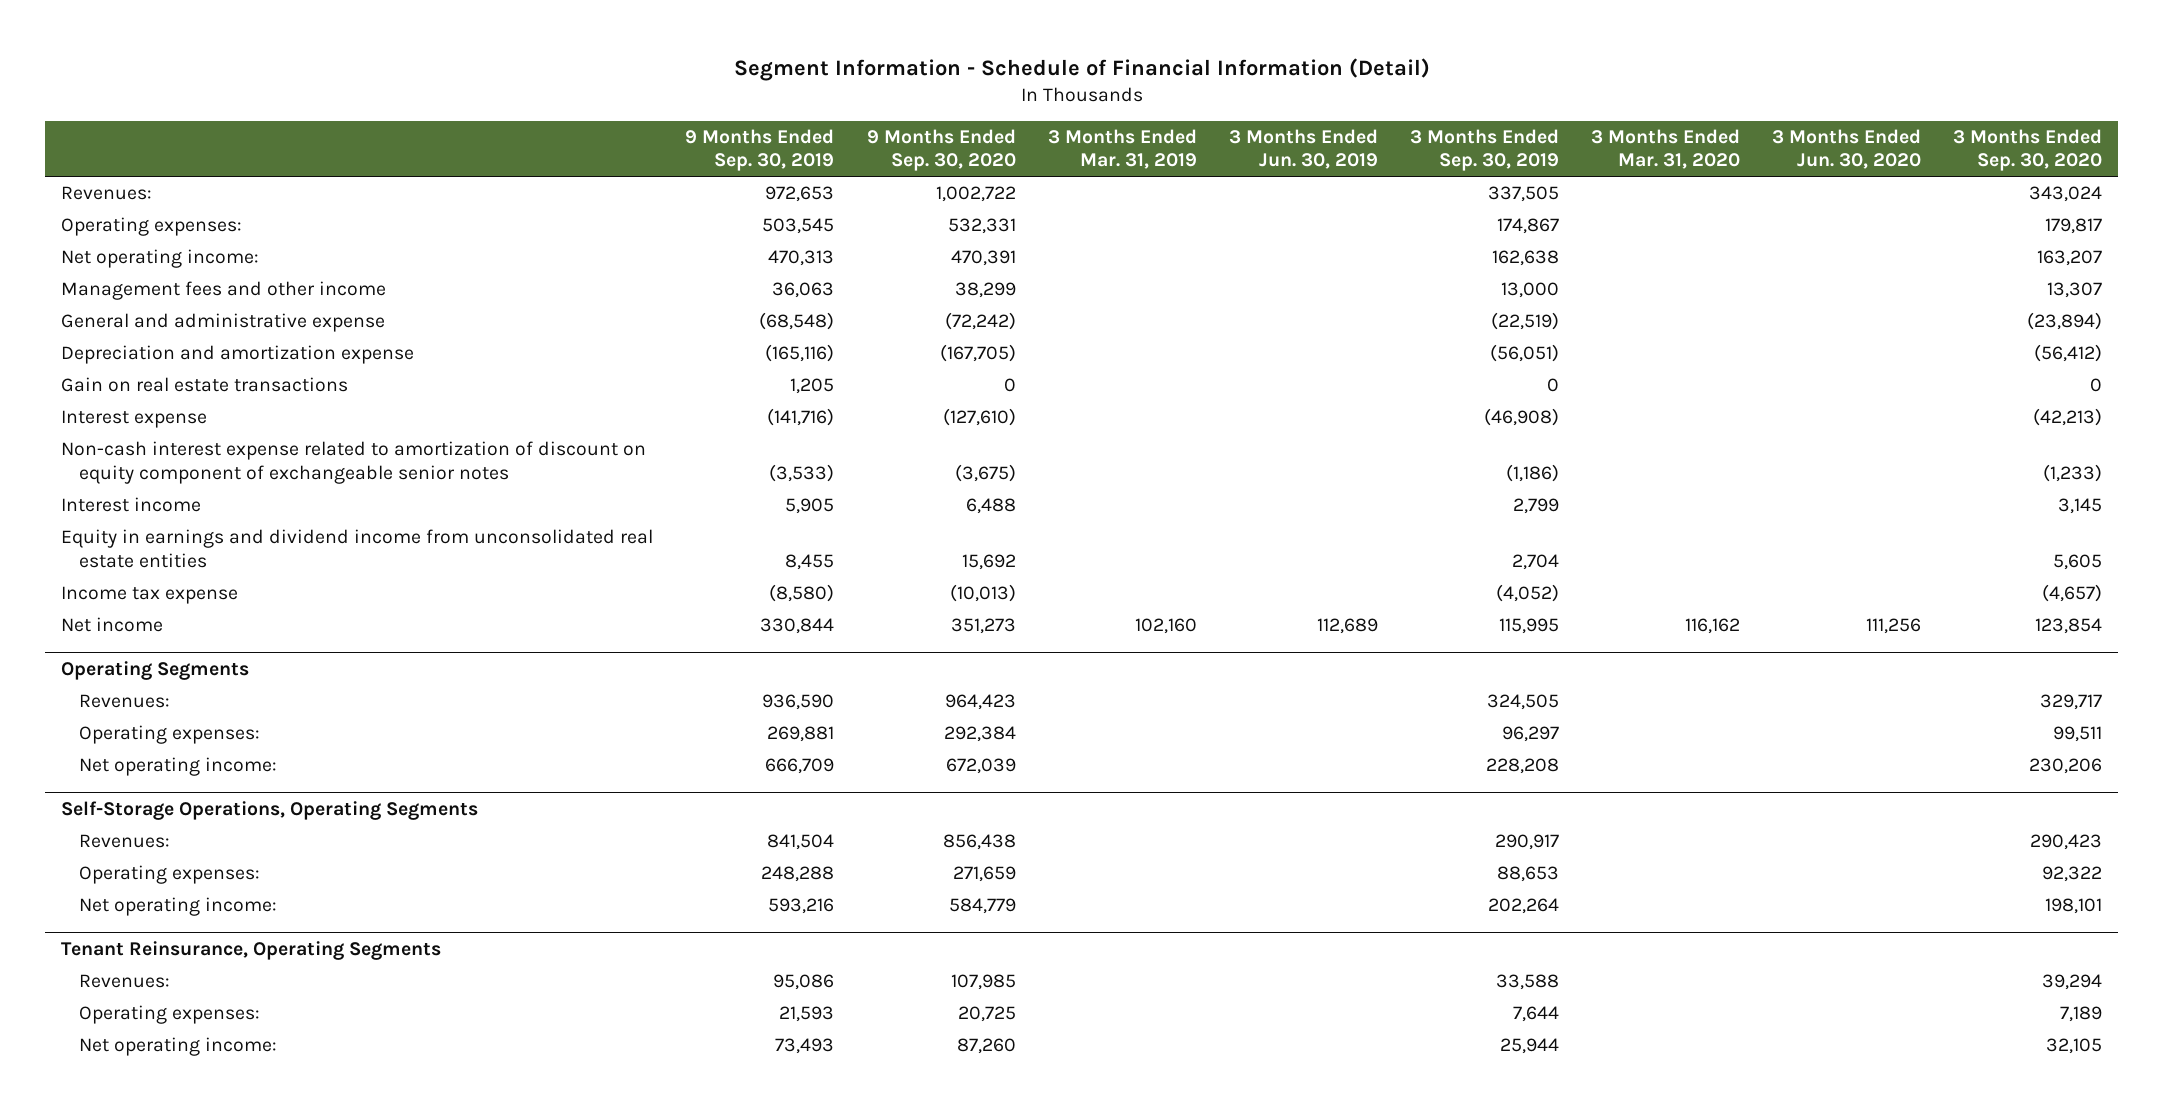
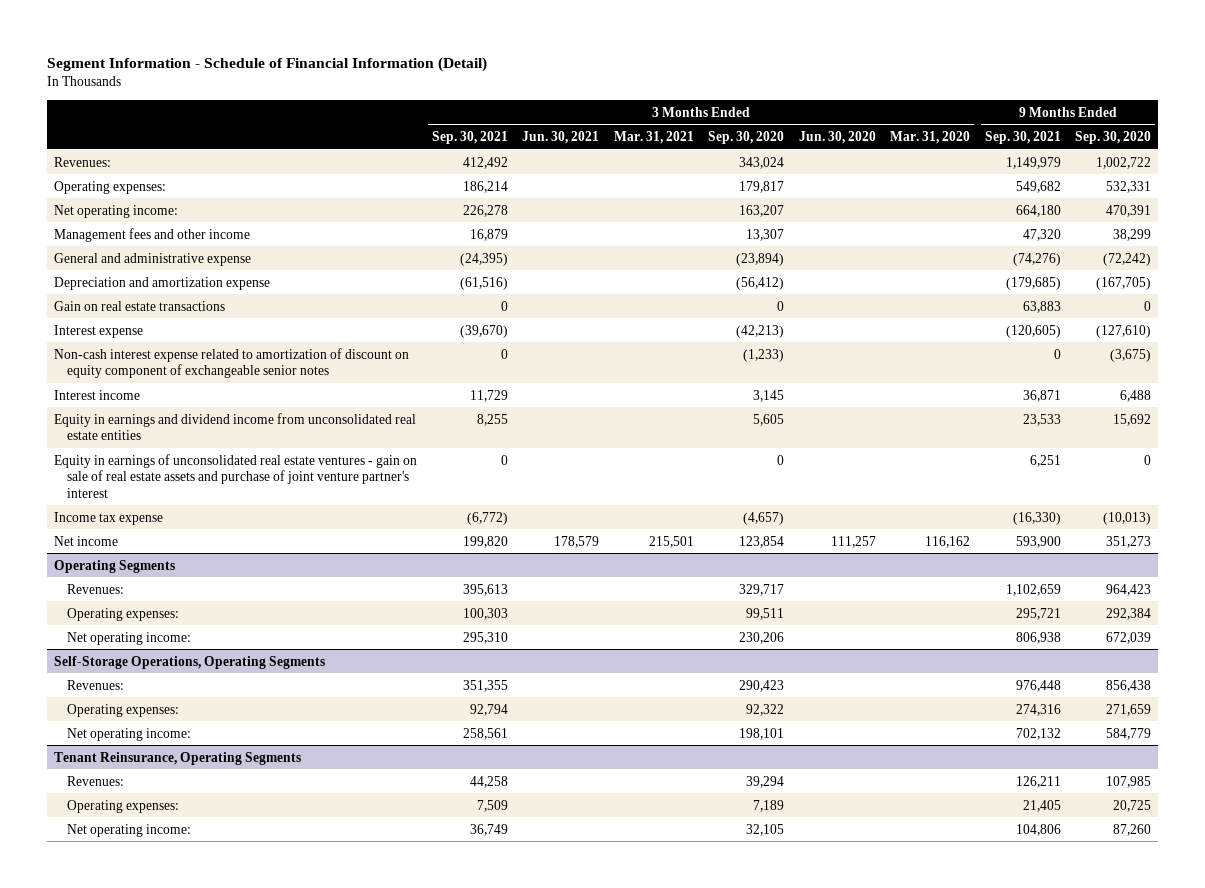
[685,128,835,172] 9 Months Ended Sep. 30, 2019 -> none
[1047,128,1197,170] 3 Months Ended Mar. 31, 2019 -> none
[1228,128,1378,170] 3 Months Ended Jun. 30, 2019 -> none
[1409,128,1559,172] 3 Months Ended Sep. 30, 2019 -> none
none -> [431,130,508,144] Sep. 30, 2021
none -> [522,130,600,144] Jun. 30, 2021
none -> [613,130,694,144] Mar. 31, 2021
none -> [984,130,1061,144] Sep. 30, 2021
none -> [54,453,418,498] Equity in earnings of unconsolidated real estate ventures - gain on sale of real estate assets and purchase of joint venture partner's interest
[1866,617,1922,634] 111,256 -> [830,535,876,548] 111,257

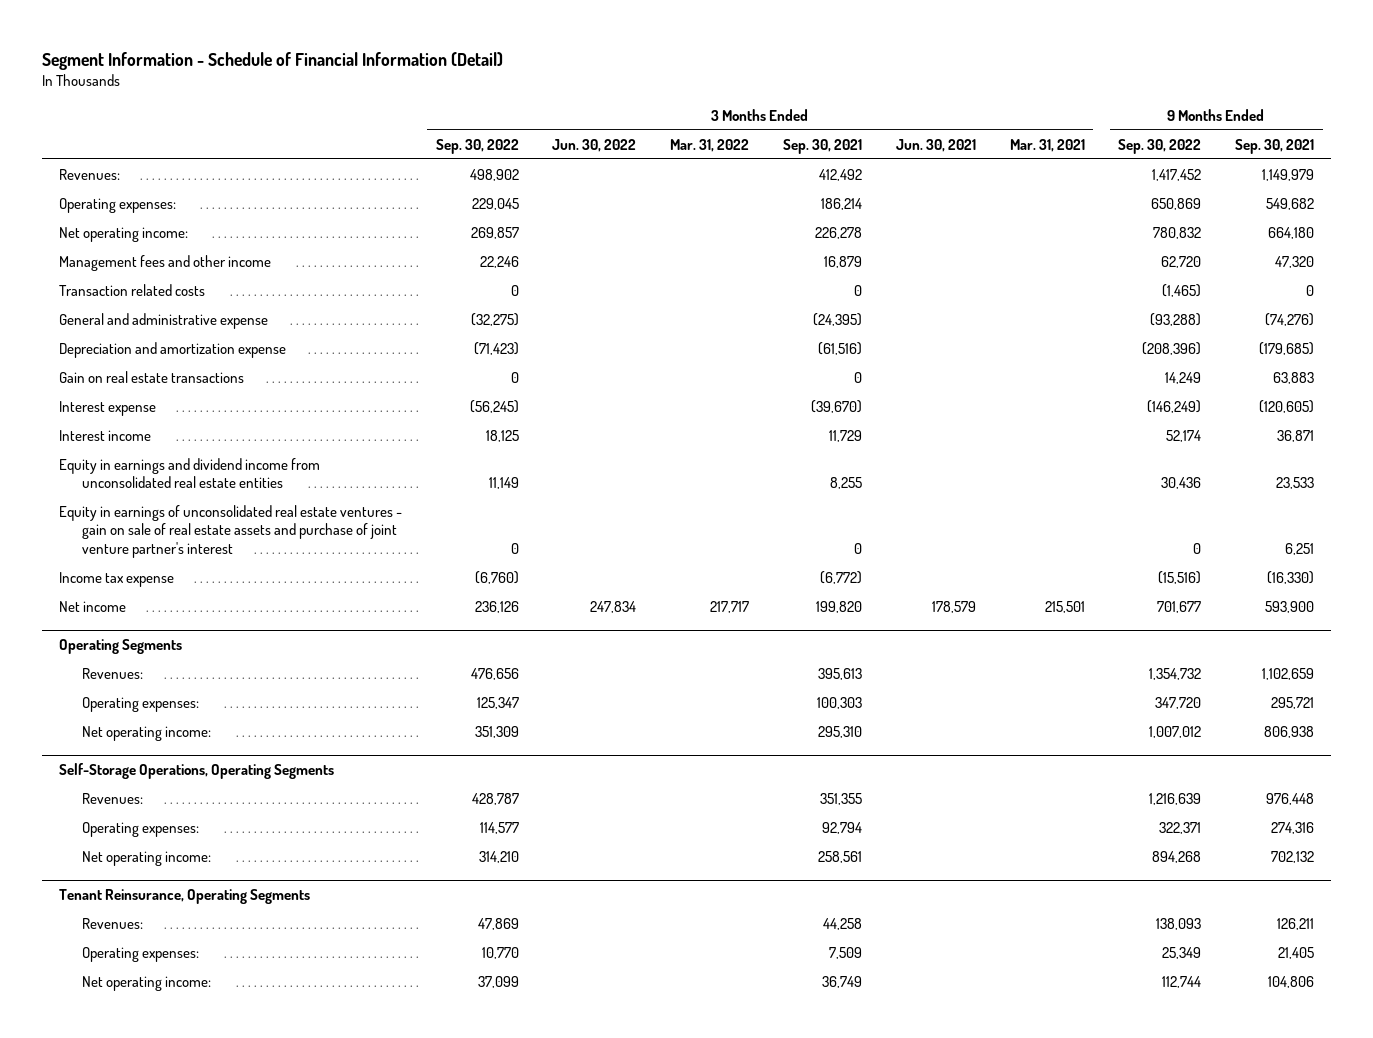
[708,130,785,144] Sep. 30, 2020 -> none
[798,130,876,144] Jun. 30, 2020 -> none
[890,130,971,144] Mar. 31, 2020 -> none
[1075,130,1152,144] Sep. 30, 2020 -> none
none -> [435,138,519,154] Sep. 30, 2022
none -> [552,138,637,152] Jun. 30, 2022
none -> [670,138,750,152] Mar. 31, 2022
none -> [1118,138,1202,154] Sep. 30, 2022
none -> [58,283,205,296] Transaction related costs
[54,347,410,379] Non-cash interest expense related to amortization of discount on equity component of exchangeable senior notes -> none

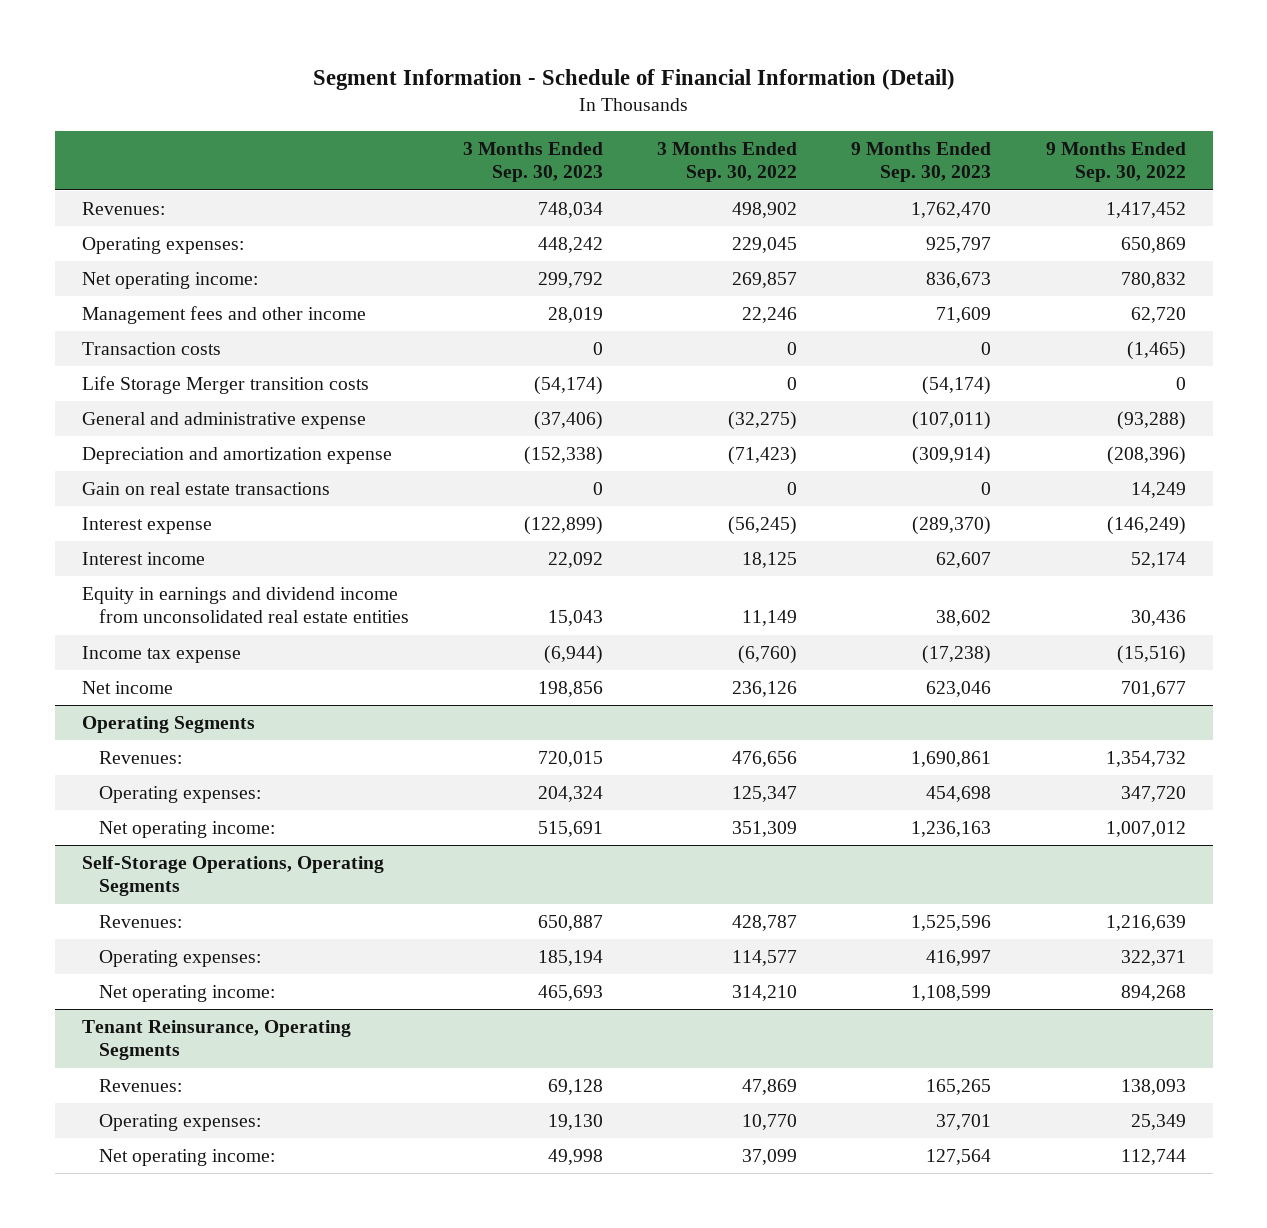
[552,138,637,152] Jun. 30, 2022 -> none
[670,138,750,152] Mar. 31, 2022 -> none
[783,138,863,154] Sep. 30, 2021 -> none
[895,138,976,152] Jun. 30, 2021 -> none
[1009,138,1085,152] Mar. 31, 2021 -> none
[1235,138,1315,154] Sep. 30, 2021 -> none
none -> [463,141,604,183] 3 Months Ended Sep. 30, 2023
none -> [851,141,992,183] 9 Months Ended Sep. 30, 2023
[58,283,205,296] Transaction related costs -> [81,341,221,355] Transaction costs
none -> [81,375,369,394] Life Storage Merger transition costs
[58,504,402,558] Equity in earnings of unconsolidated real estate ventures - gain on sale of real estate assets and purchase of joint venture partner's interest -> none

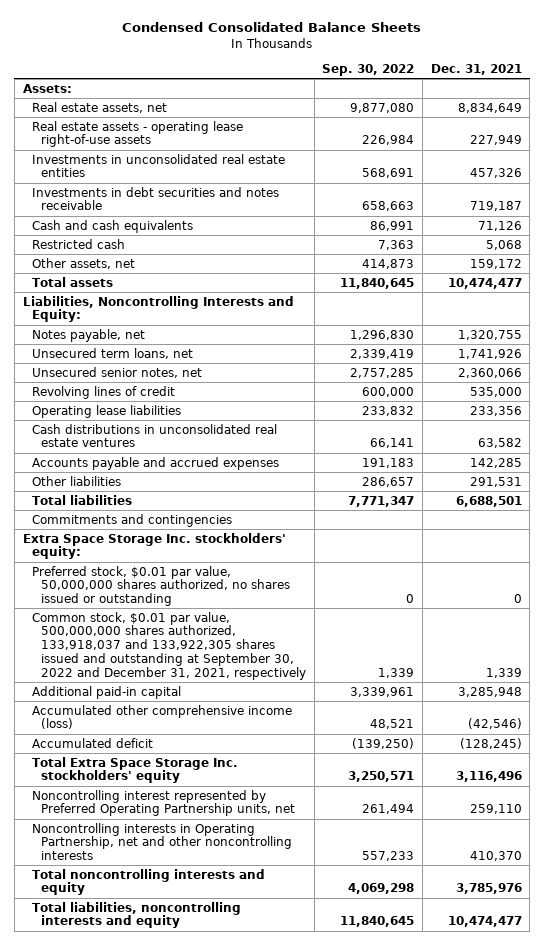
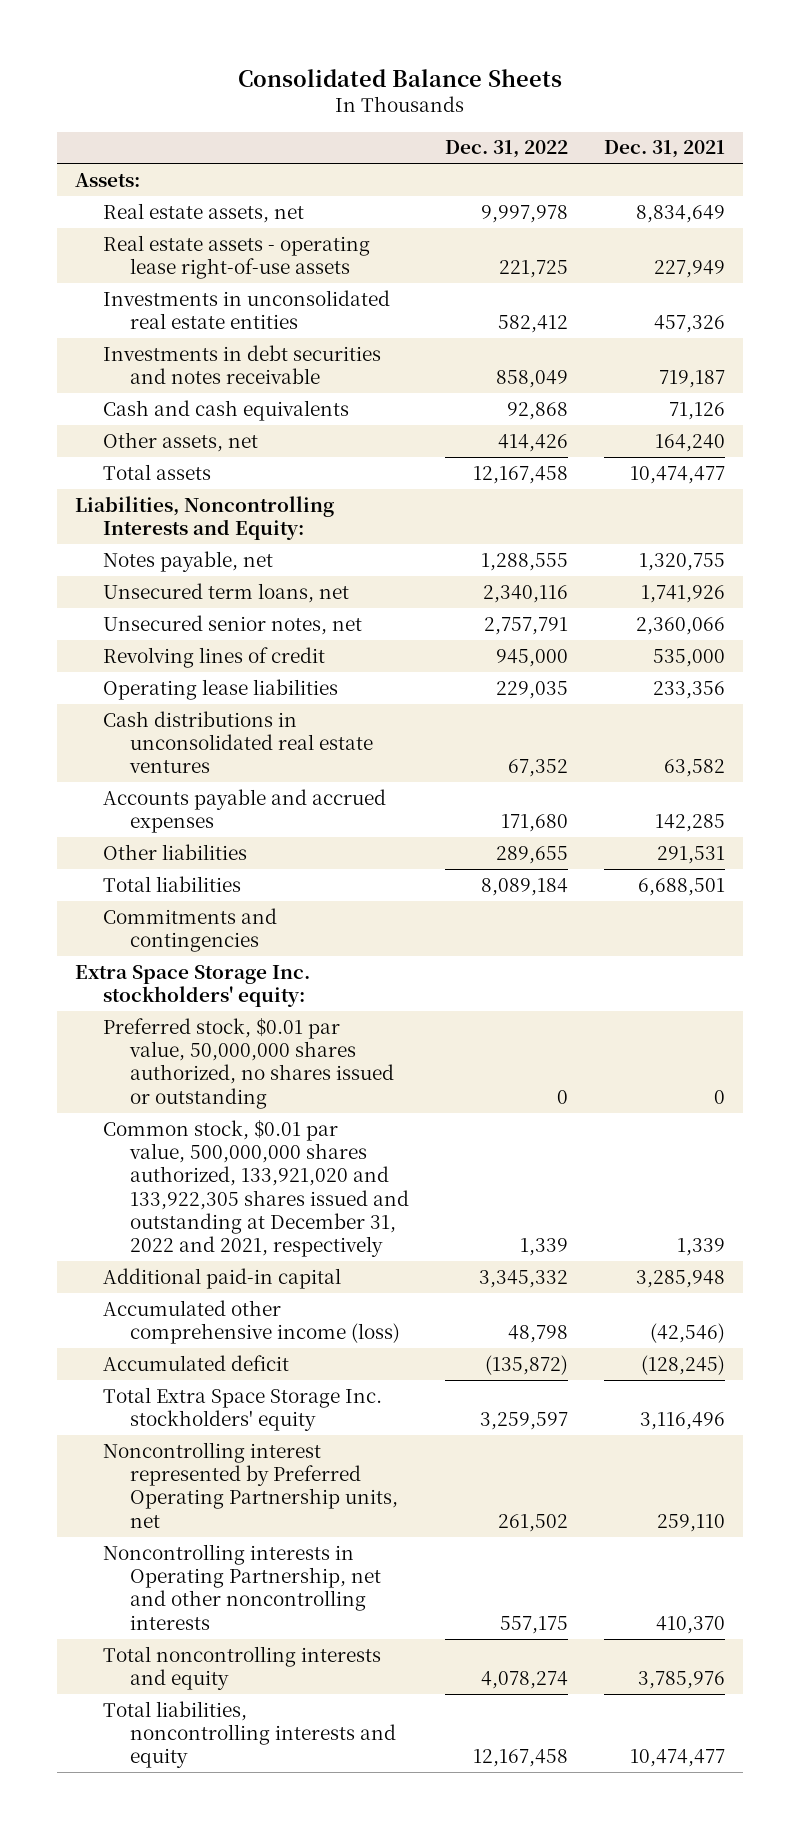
[122,22,422,33] Condensed Consolidated Balance Sheets -> [237,68,562,87] Consolidated Balance Sheets
[322,63,415,76] Sep. 30, 2022 -> none
none -> [444,140,568,159] Dec. 31, 2022
[31,238,125,249] Restricted cash -> none
[469,258,522,269] 159,172 -> [654,433,725,452] 164,240
[31,611,306,680] Common stock, $0.01 par value, 500,000,000 shares authorized, 133,918,037 and 133,922,305 shares issued and outstanding at September 30, 2022 and December 31, 2021, respectively -> [102,1119,410,1258] Common stock, $0.01 par value, 500,000,000 shares authorized, 133,921,020 and 133,922,305 shares issued and outstanding at December 31, 2022 and 2021, respectively

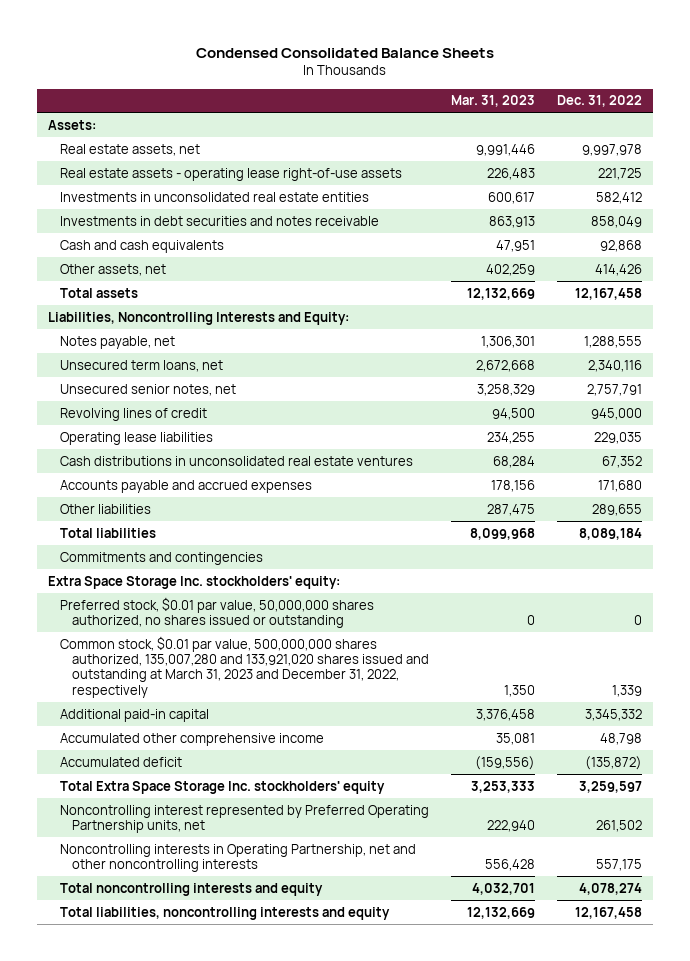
[237,68,562,87] Consolidated Balance Sheets -> [195,47,494,58] Condensed Consolidated Balance Sheets
[603,140,725,159] Dec. 31, 2021 -> none
none -> [450,95,535,108] Mar. 31, 2023
[102,1119,410,1258] Common stock, $0.01 par value, 500,000,000 shares authorized, 133,921,020 and 133,922,305 shares issued and outstanding at December 31, 2022 and 2021, respectively -> [59,635,429,698] Common stock, $0.01 par value, 500,000,000 shares authorized, 135,007,280 and 133,921,020 shares issued and outstanding at March 31, 2023 and December 31, 2022, respectively
[102,1299,401,1345] Accumulated other comprehensive income (loss) -> [59,732,324,746] Accumulated other comprehensive income

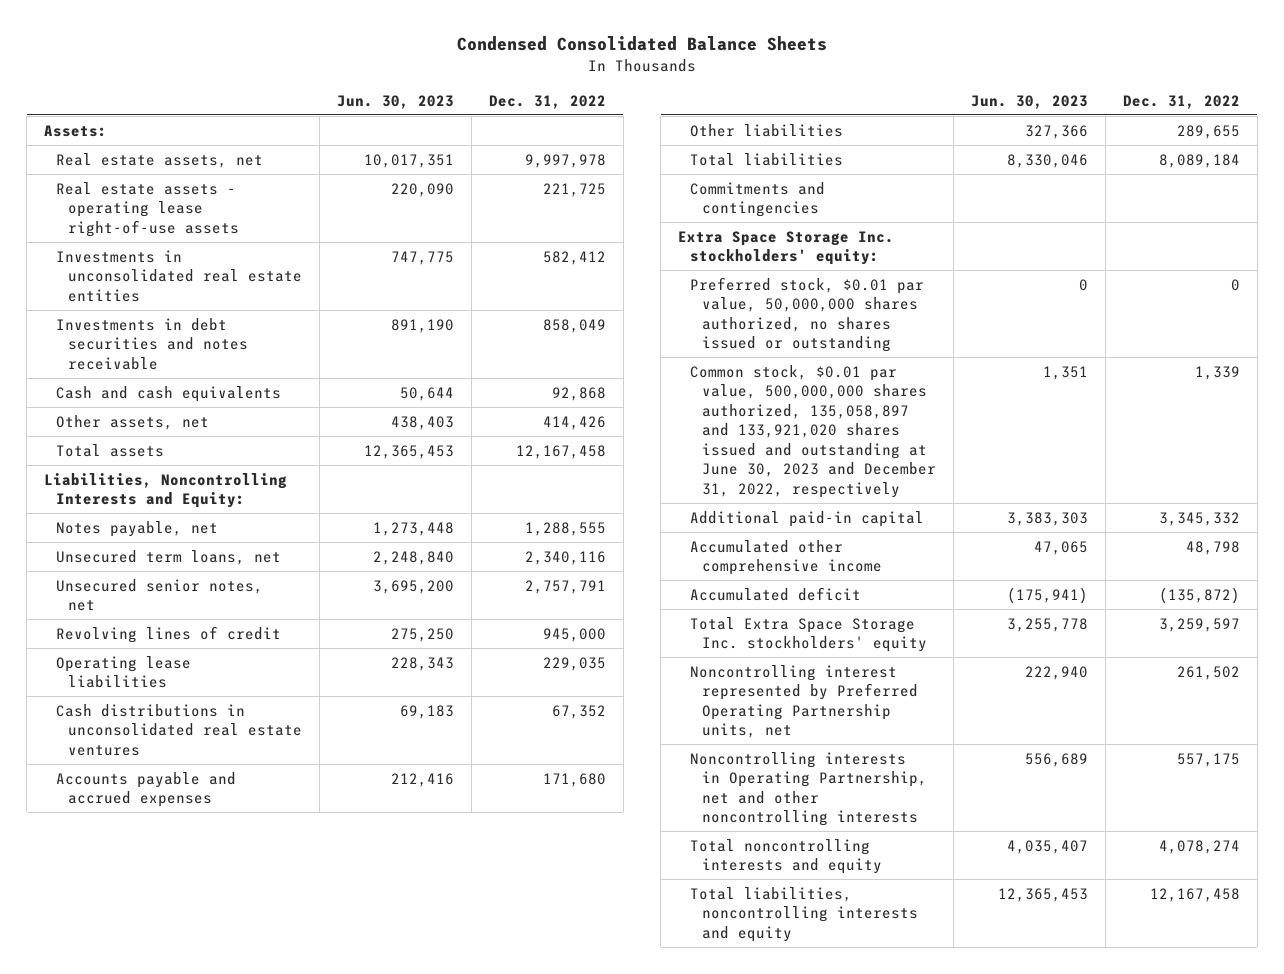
[450,95,535,108] Mar. 31, 2023 -> none
none -> [336,94,454,109] Jun. 30, 2023
[59,635,429,698] Common stock, $0.01 par value, 500,000,000 shares authorized, 135,007,280 and 133,921,020 shares issued and outstanding at March 31, 2023 and December 31, 2022, respectively -> [690,364,937,498] Common stock, $0.01 par value, 500,000,000 shares authorized, 135,058,897 and 133,921,020 shares issued and outstanding at June 30, 2023 and December 31, 2022, respectively

